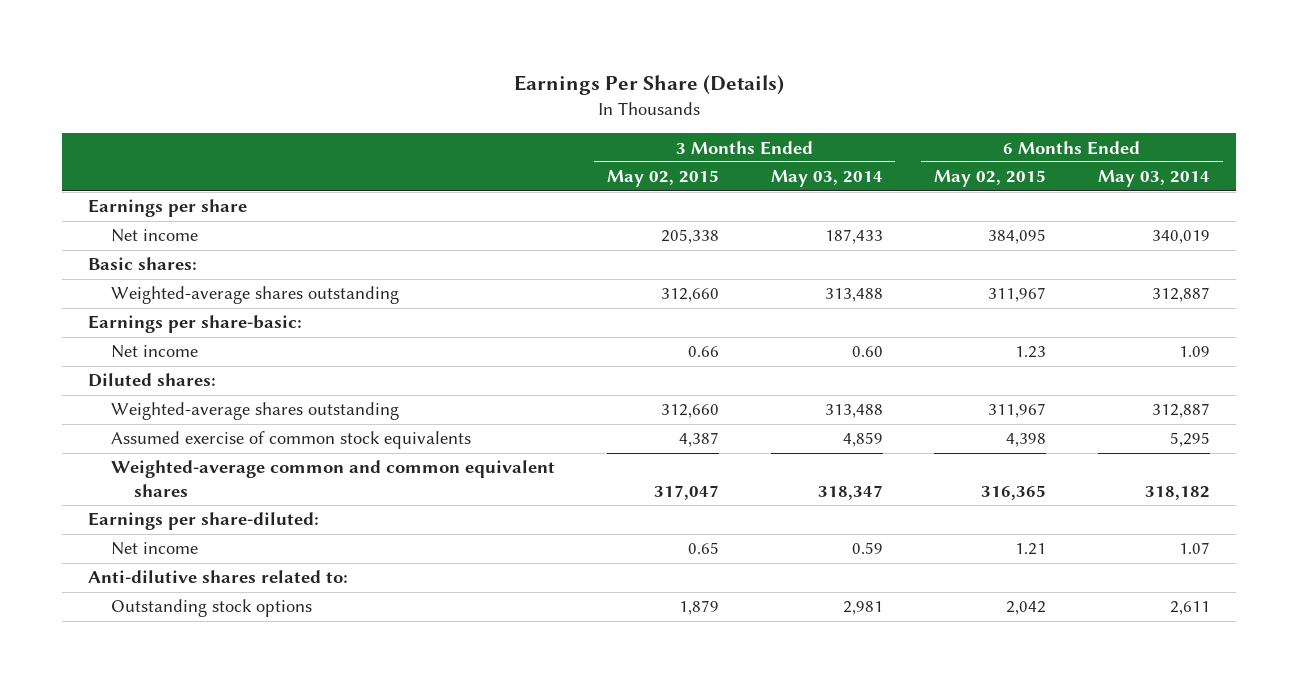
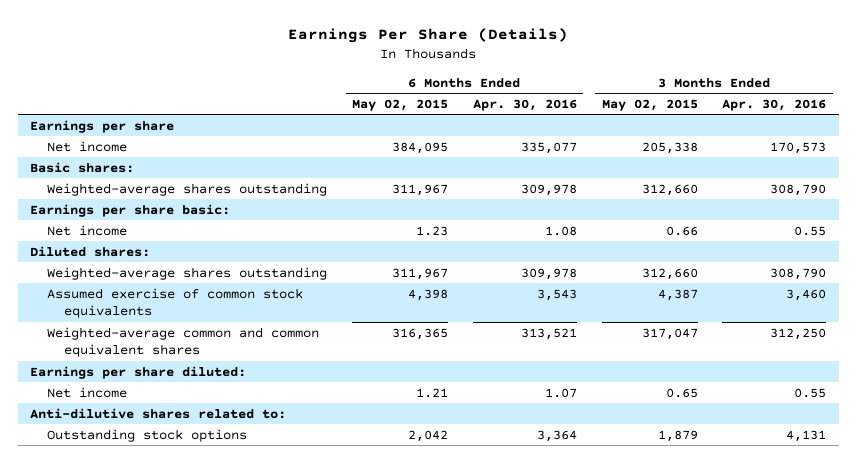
[770,170,883,188] May 03, 2014 -> none
[1098,170,1211,188] May 03, 2014 -> none
none -> [472,98,577,111] Apr. 30, 2016
none -> [722,98,827,111] Apr. 30, 2016
[87,315,302,334] Earnings per share-basic: -> [30,203,231,217] Earnings per share basic:
[87,512,319,531] Earnings per share-diluted: -> [30,365,247,379] Earnings per share diluted:

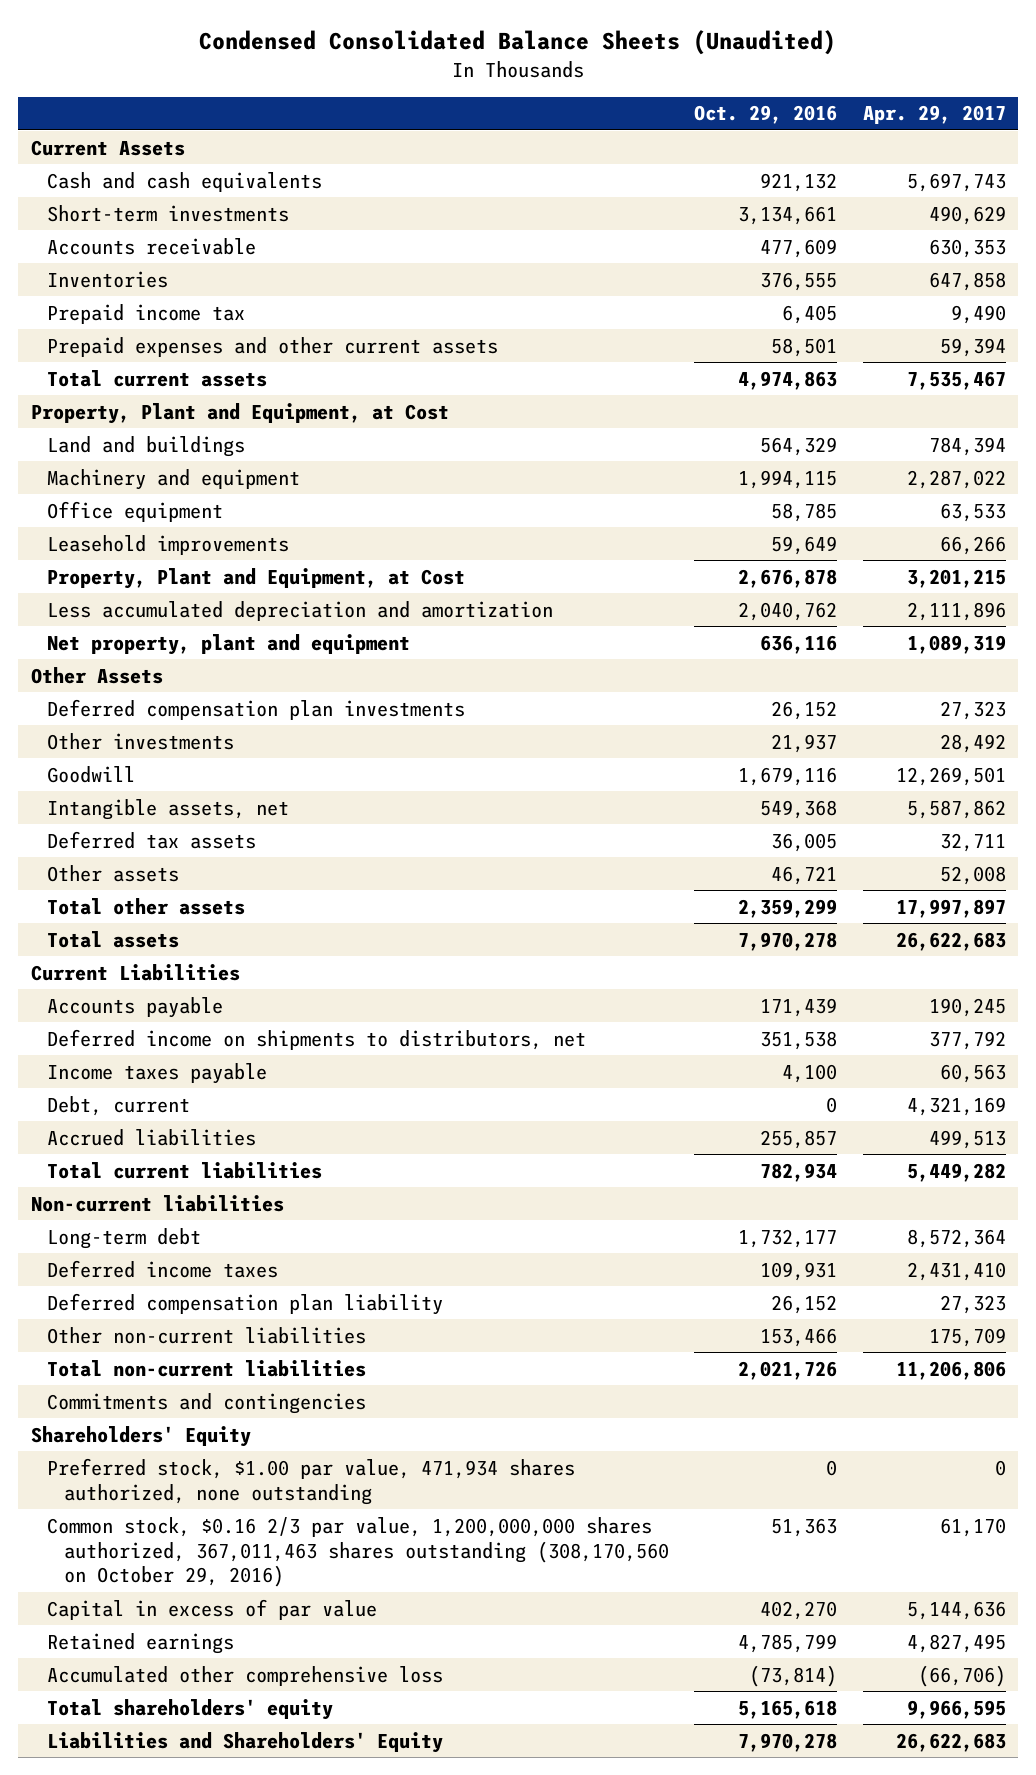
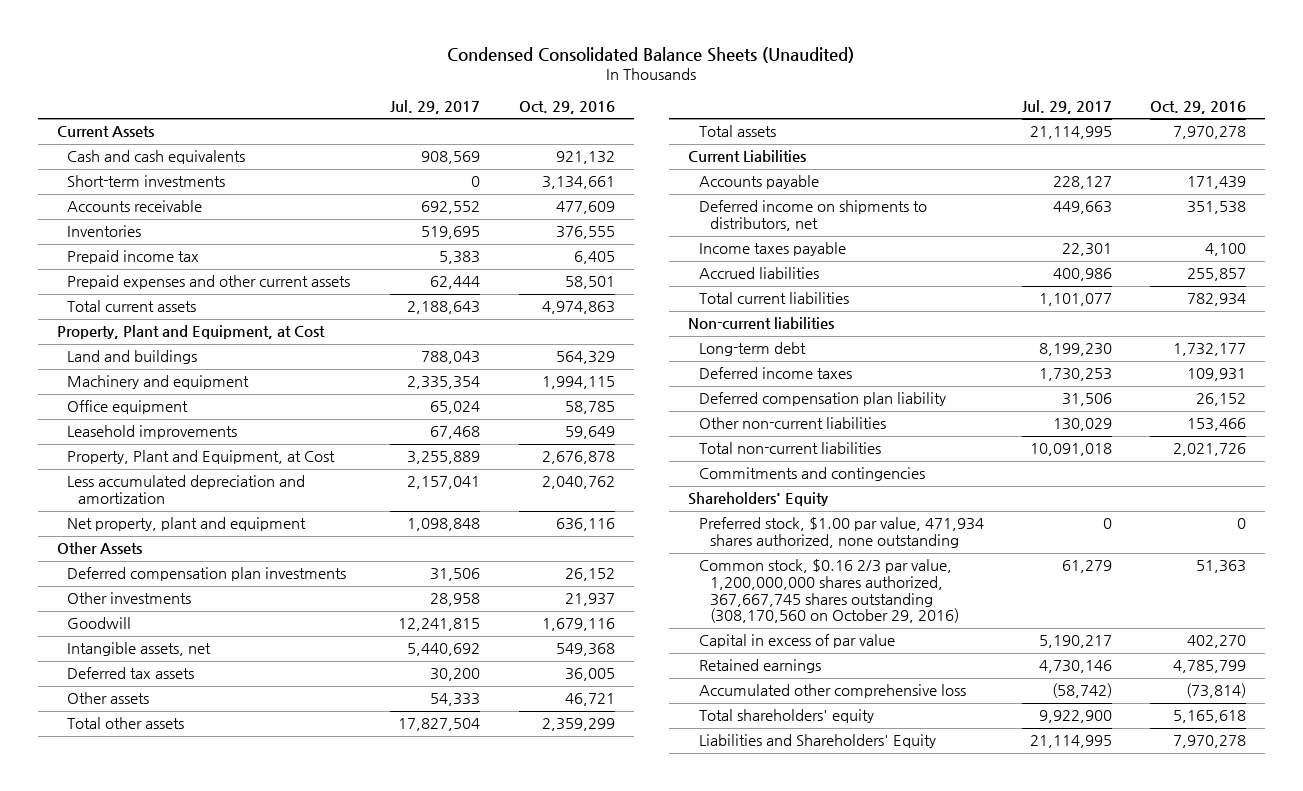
[862,105,1006,125] Apr. 29, 2017 -> none
none -> [390,99,481,114] Jul. 29, 2017
[47,1095,191,1116] Debt, current -> none
[47,1516,669,1588] Common stock, $0.16 2/3 par value, 1,200,000,000 shares authorized, 367,011,463 shares outstanding (308,170,560 on October 29, 2016) -> [698,559,959,624] Common stock, $0.16 2/3 par value, 1,200,000,000 shares authorized, 367,667,745 shares outstanding (308,170,560 on October 29, 2016)

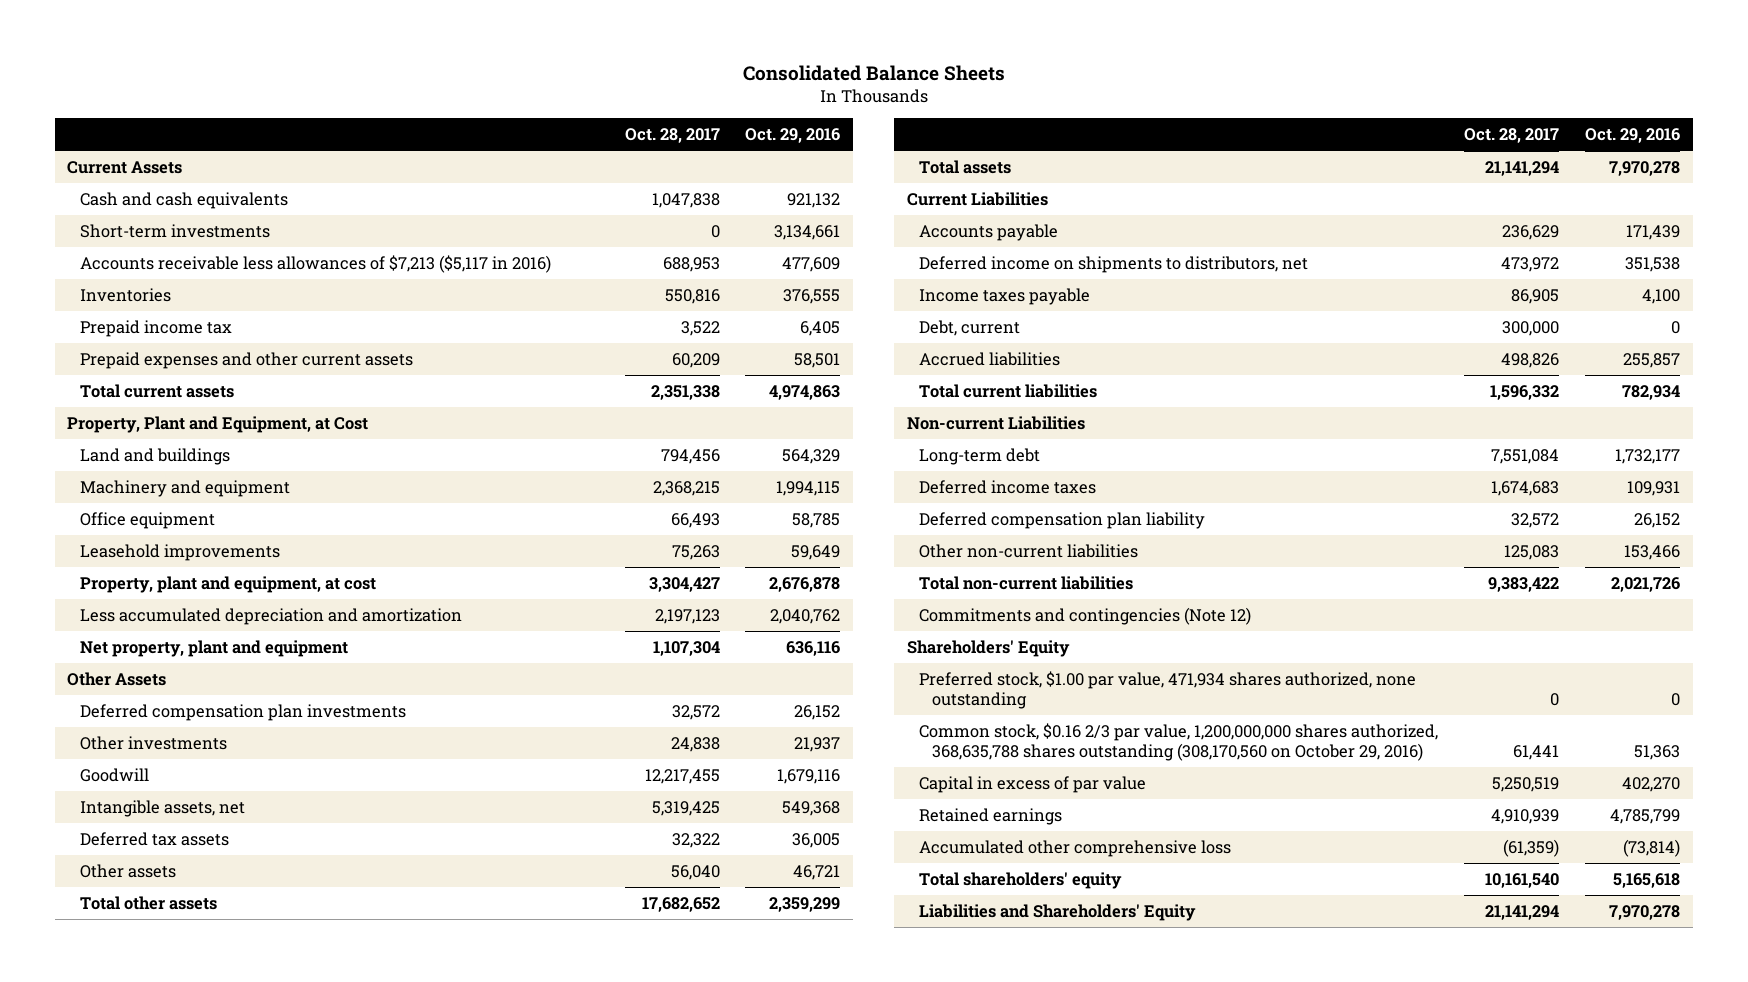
[447,46,855,63] Condensed Consolidated Balance Sheets (Unaudited) -> [742,64,1005,81] Consolidated Balance Sheets
[390,99,481,114] Jul. 29, 2017 -> none
none -> [624,128,720,144] Oct. 28, 2017
[67,200,203,213] Accounts receivable -> [79,254,551,273] Accounts receivable less allowances of $7,213 ($5,117 in 2016)
[67,450,336,465] Property, Plant and Equipment, at Cost -> [79,575,376,593] Property, plant and equipment, at cost
none -> [919,319,1021,336] Debt, current
[688,317,835,330] Non-current liabilities -> [907,415,1086,430] Non-current Liabilities
[698,467,925,482] Commitments and contingencies -> [919,606,1252,625] Commitments and contingencies (Note 12)
[698,559,959,624] Common stock, $0.16 2/3 par value, 1,200,000,000 shares authorized, 367,667,745 shares outstanding (308,170,560 on October 29, 2016) -> [919,722,1439,762] Common stock, $0.16 2/3 par value, 1,200,000,000 shares authorized, 368,635,788 shares outstanding (308,170,560 on October 29, 2016)

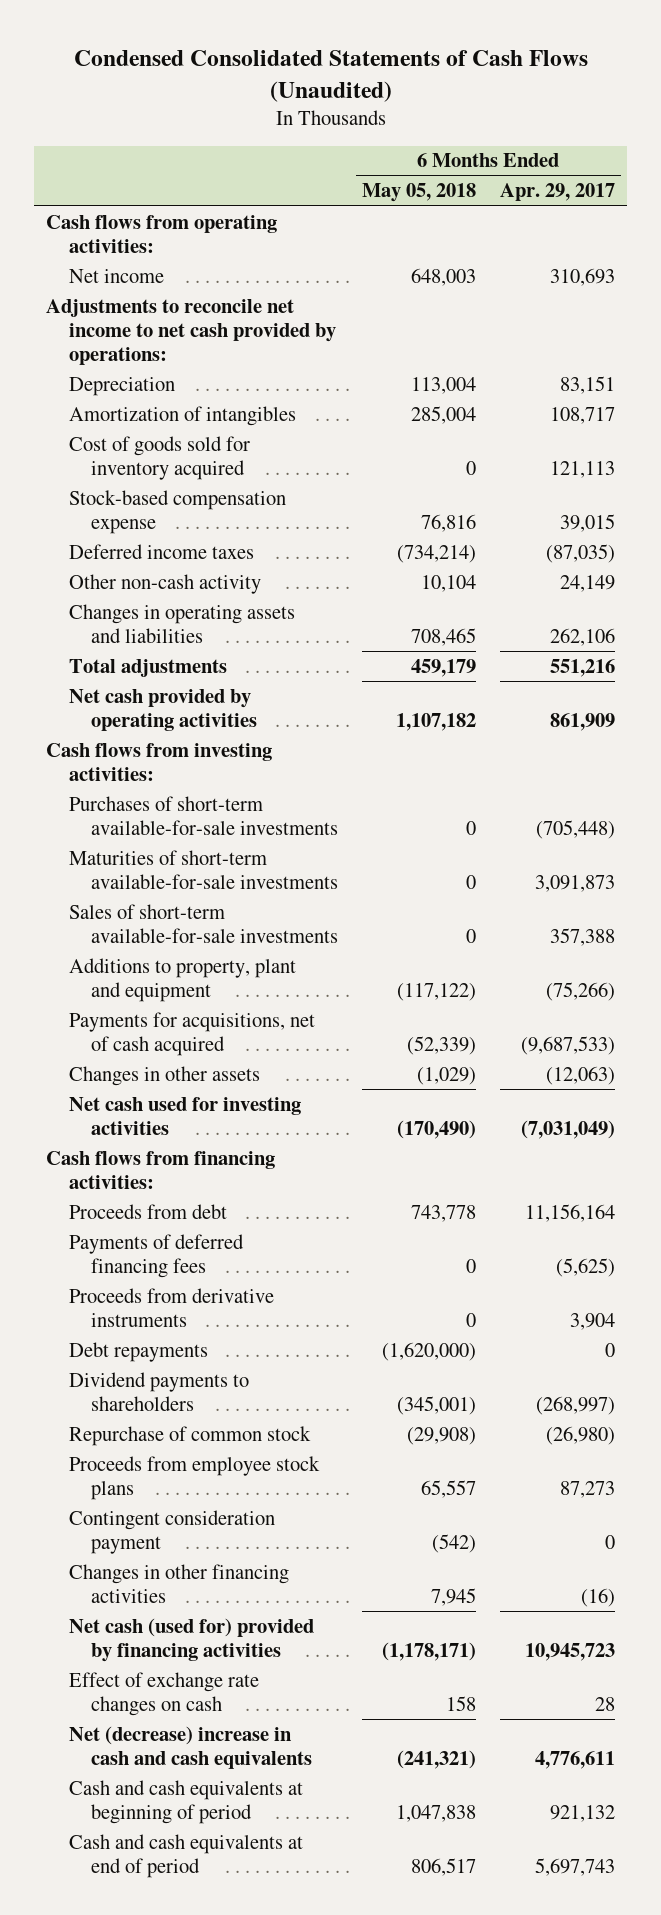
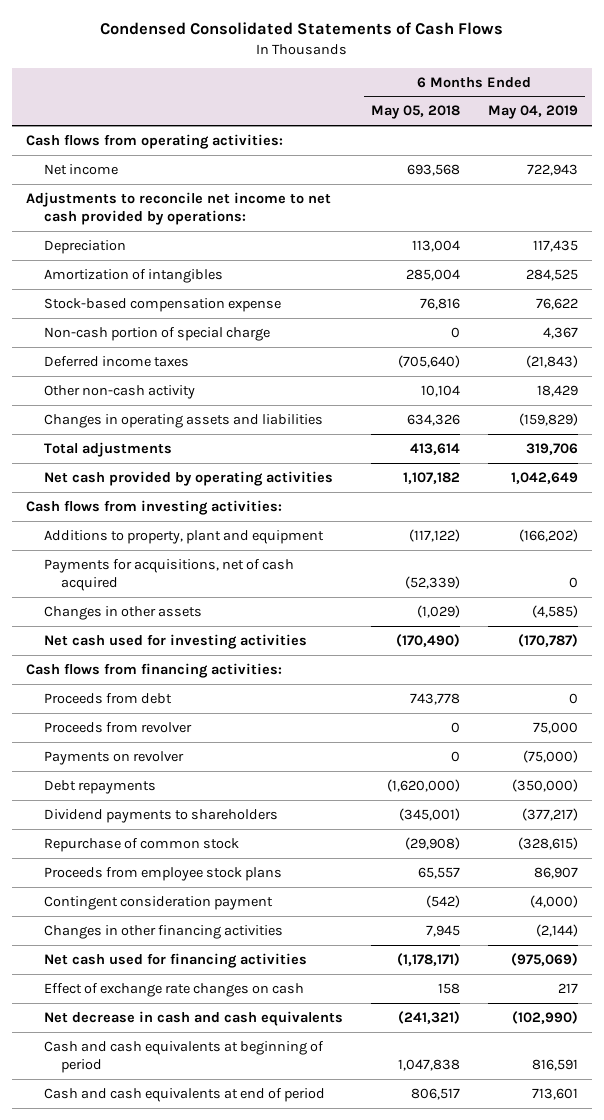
[73,50,588,102] Condensed Consolidated Statements of Cash Flows (Unaudited) -> [99,22,503,36] Condensed Consolidated Statements of Cash Flows
[499,183,615,202] Apr. 29, 2017 -> none
none -> [487,105,578,120] May 04, 2019
[411,267,477,286] 648,003 -> [406,163,460,176] 693,568
[68,435,250,480] Cost of goods sold for inventory acquired -> none
none -> [43,326,270,341] Non-cash portion of special charge
[397,544,477,563] (734,214) -> [397,354,460,368] (705,640)
[411,627,477,646] 708,465 -> [406,413,460,426] 634,326
[411,658,477,677] 459,179 -> [409,442,460,455] 413,614
[68,795,339,835] Purchases of short-term available-for-sale investments -> none
[68,849,339,889] Maturities of short-term available-for-sale investments -> none
[68,903,339,943] Sales of short-term available-for-sale investments -> none
[68,1233,244,1278] Payments of deferred financing fees -> none
[68,1287,274,1327] Proceeds from derivative instruments -> none
none -> [43,721,192,733] Proceeds from revolver
none -> [43,750,184,765] Payments on revolver
[68,1617,314,1662] Net cash (used for) provided by financing activities -> [43,952,307,968] Net cash used for financing activities
[68,1725,313,1769] Net (decrease) increase in cash and cash equivalents -> [43,1010,343,1026] Net decrease in cash and cash equivalents

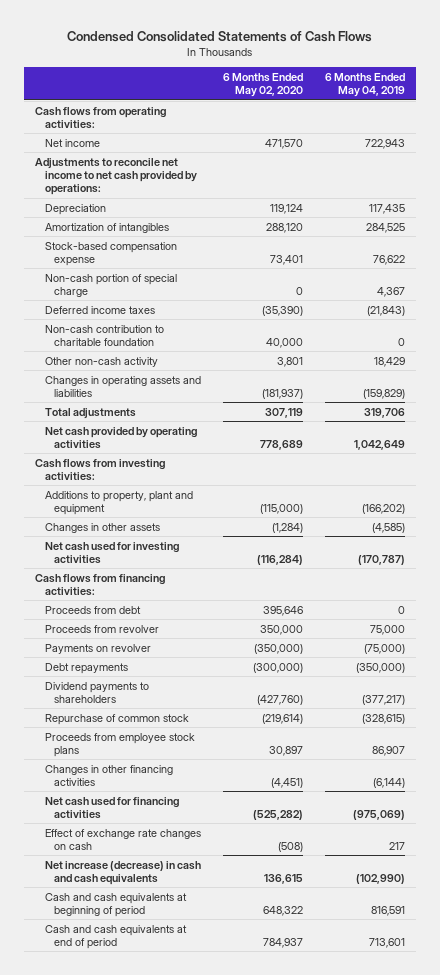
[370,105,460,120] May 05, 2018 -> none
none -> [222,72,303,98] 6 Months Ended May 02, 2020
none -> [44,324,164,346] Non-cash contribution to charitable foundation
[43,558,294,591] Payments for acquisitions, net of cash acquired -> none
[43,895,273,910] Contingent consideration payment -> none
[535,923,578,937] (2,144) -> [372,777,405,788] (6,144)
[43,1010,343,1026] Net decrease in cash and cash equivalents -> [44,860,201,885] Net increase (decrease) in cash and cash equivalents

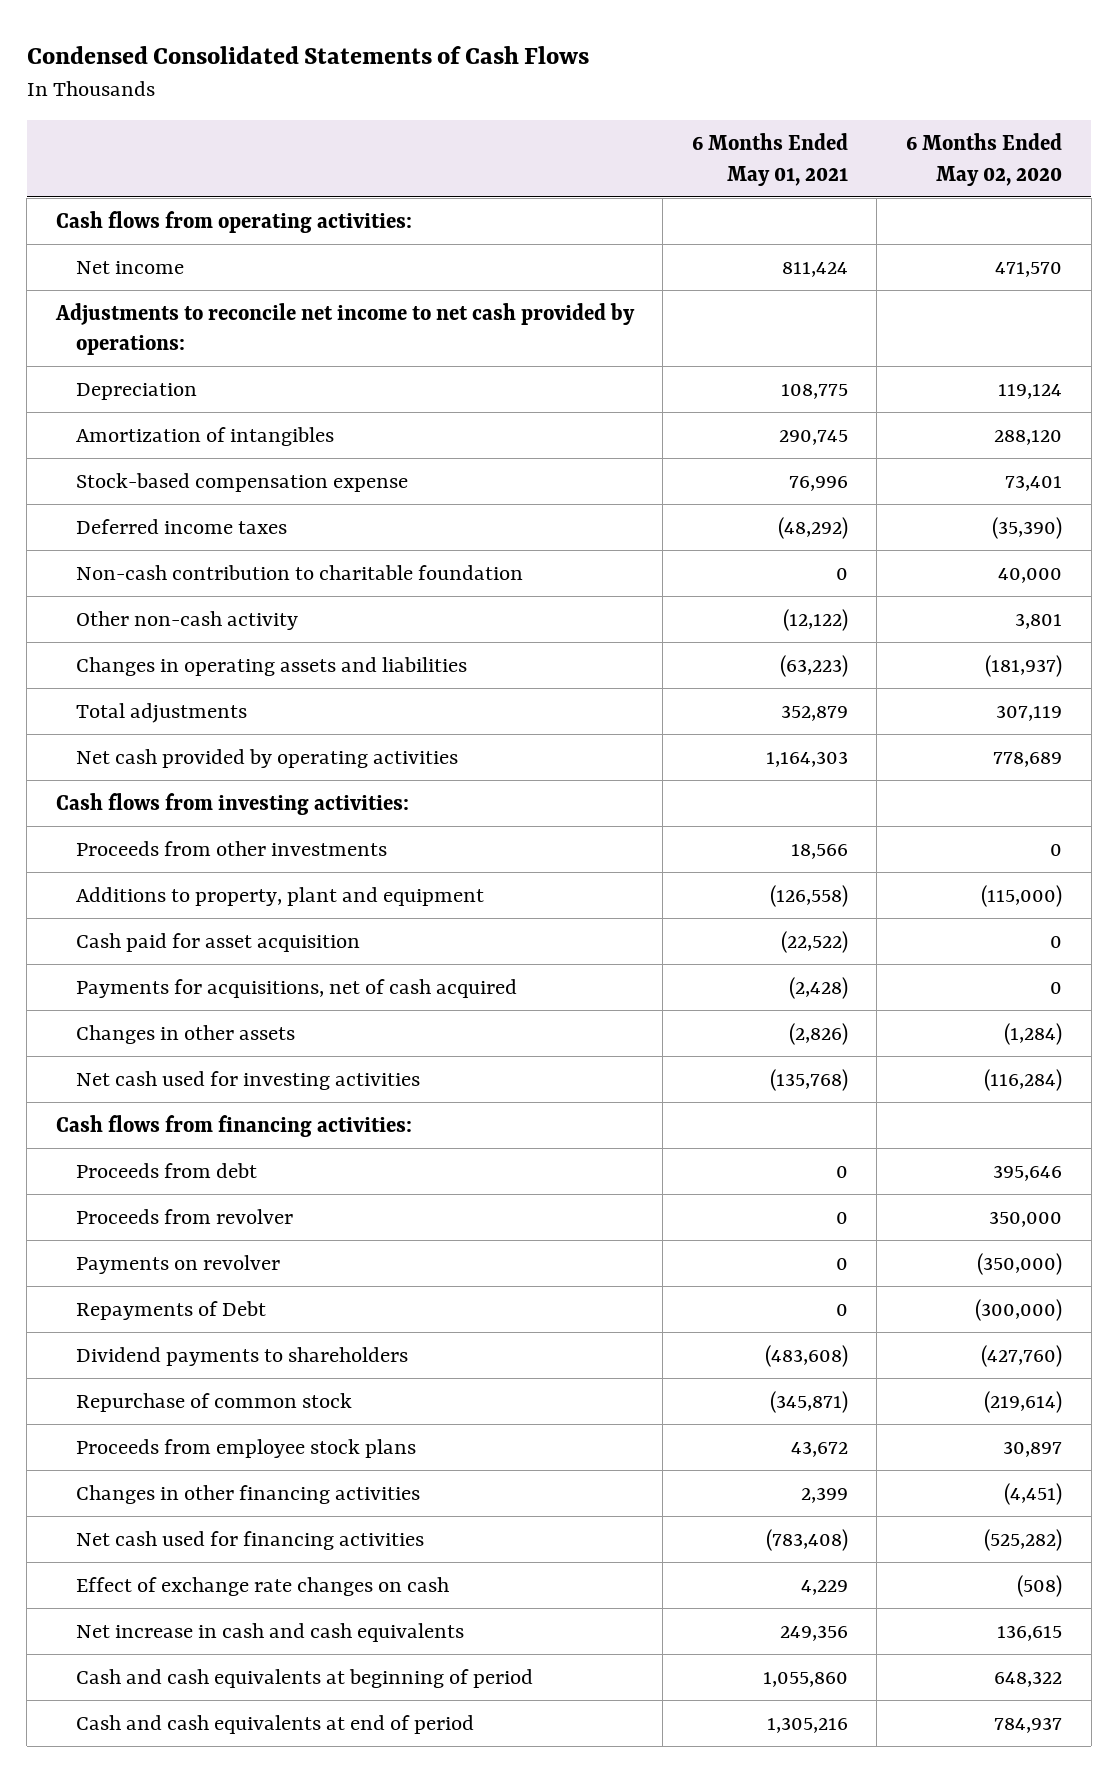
[324,72,405,98] 6 Months Ended May 04, 2019 -> none
none -> [691,133,848,186] 6 Months Ended May 01, 2021
[44,273,177,297] Non-cash portion of special charge -> none
none -> [76,840,388,856] Proceeds from other investments
none -> [76,932,361,952] Cash paid for asset acquisition
none -> [76,978,518,998] Payments for acquisitions, net of cash acquired
[44,662,128,674] Debt repayments -> [76,1300,267,1320] Repayments of Debt
[44,860,201,885] Net increase (decrease) in cash and cash equivalents -> [76,1622,465,1642] Net increase in cash and cash equivalents

